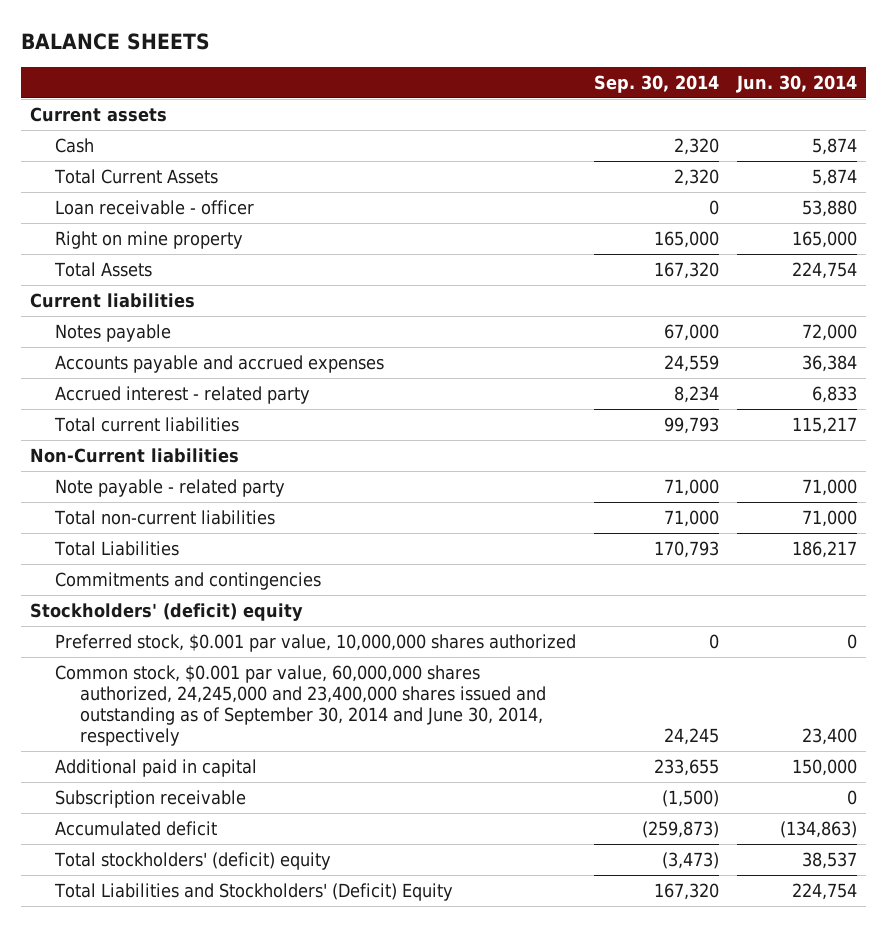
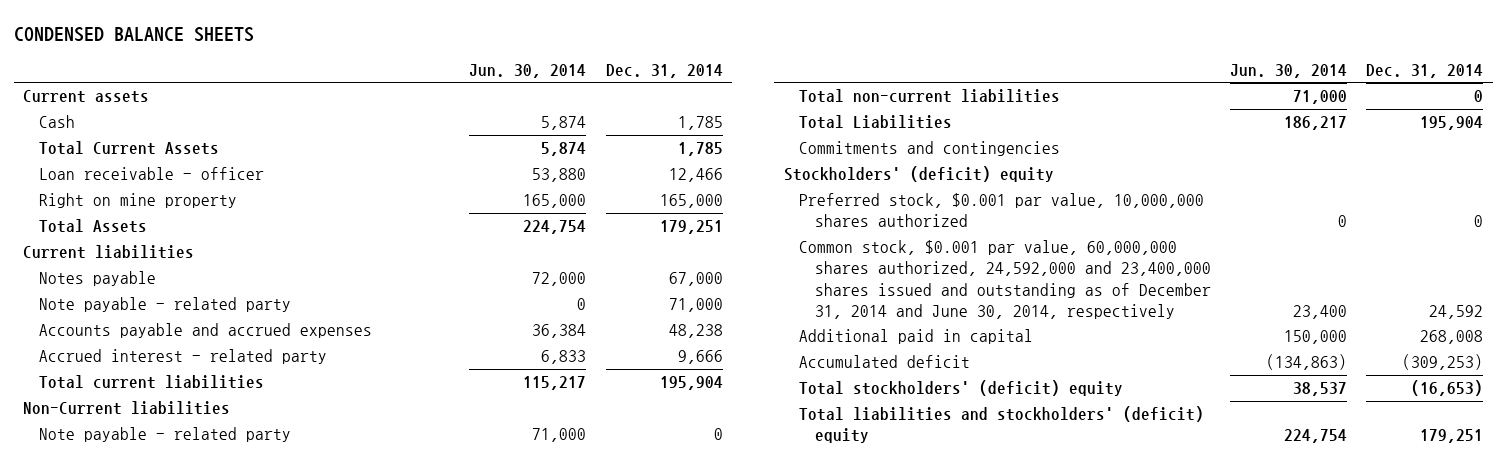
[20,32,210,50] BALANCE SHEETS -> [13,26,254,42] CONDENSED BALANCE SHEETS
[594,74,720,93] Sep. 30, 2014 -> none
none -> [605,63,723,78] Dec. 31, 2014
none -> [38,297,291,313] Note payable - related party
[55,664,547,747] Common stock, $0.001 par value, 60,000,000 shares authorized, 24,245,000 and 23,400,000 shares issued and outstanding as of September 30, 2014 and June 30, 2014, respectively -> [799,240,1211,319] Common stock, $0.001 par value, 60,000,000 shares authorized, 24,592,000 and 23,400,000 shares issued and outstanding as of December 31, 2014 and June 30, 2014, respectively
[55,789,247,808] Subscription receivable -> none
[54,882,454,901] Total Liabilities and Stockholders' (Deficit) Equity -> [799,406,1205,444] Total liabilities and stockholders' (deficit) equity

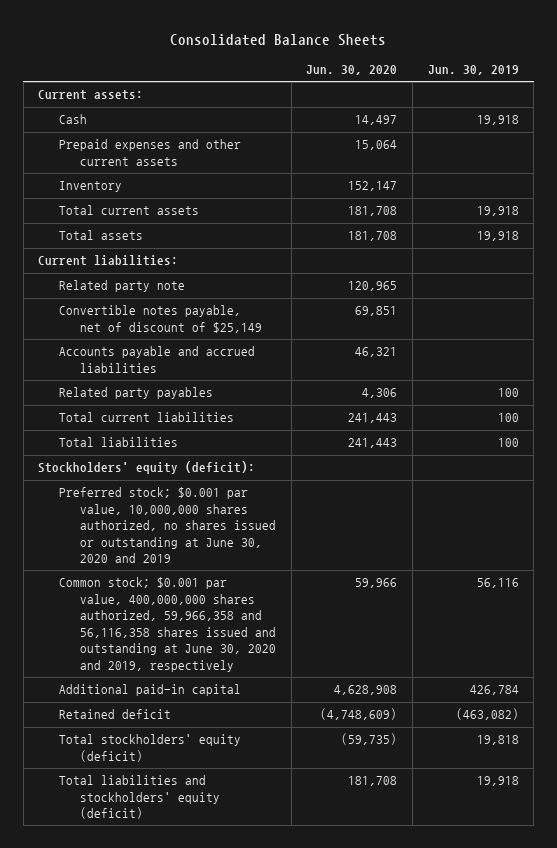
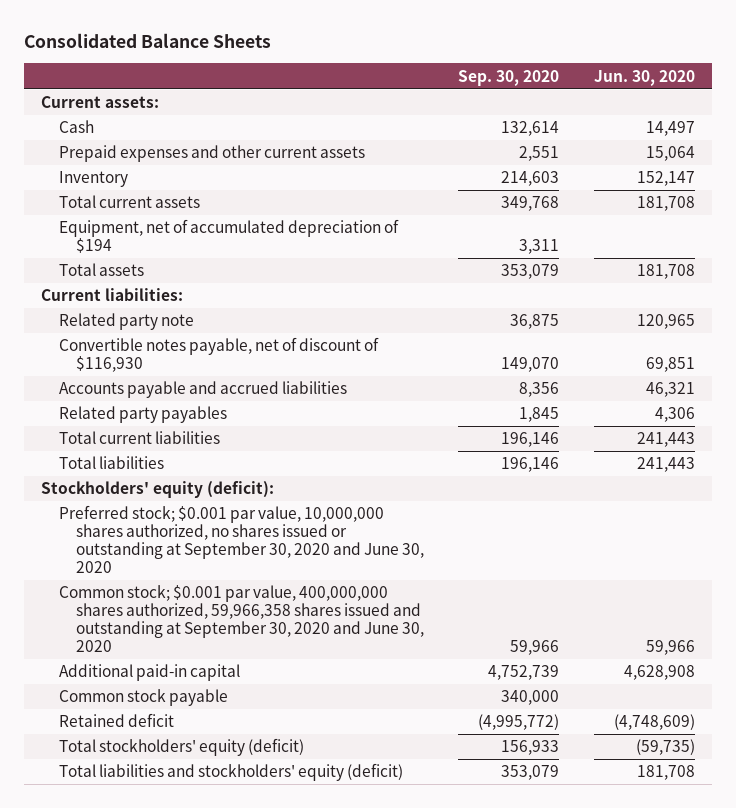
[427,65,519,76] Jun. 30, 2019 -> none
none -> [458,69,560,86] Sep. 30, 2020
none -> [58,219,399,254] Equipment, net of accumulated depreciation of $194
[59,305,262,333] Convertible notes payable, net of discount of $25,149 -> [58,337,379,373] Convertible notes payable, net of discount of $116,930
[59,487,276,564] Preferred stock; $0.001 par value, 10,000,000 shares authorized, no shares issued or outstanding at June 30, 2020 and 2019 -> [58,505,424,573] Preferred stock; $0.001 par value, 10,000,000 shares authorized, no shares issued or outstanding at September 30, 2020 and June 30, 2020
[59,577,276,672] Common stock; $0.001 par value, 400,000,000 shares authorized, 59,966,358 and 56,116,358 shares issued and outstanding at June 30, 2020 and 2019, respectively -> [58,585,424,652] Common stock; $0.001 par value, 400,000,000 shares authorized, 59,966,358 shares issued and outstanding at September 30, 2020 and June 30, 2020
none -> [58,689,228,707] Common stock payable

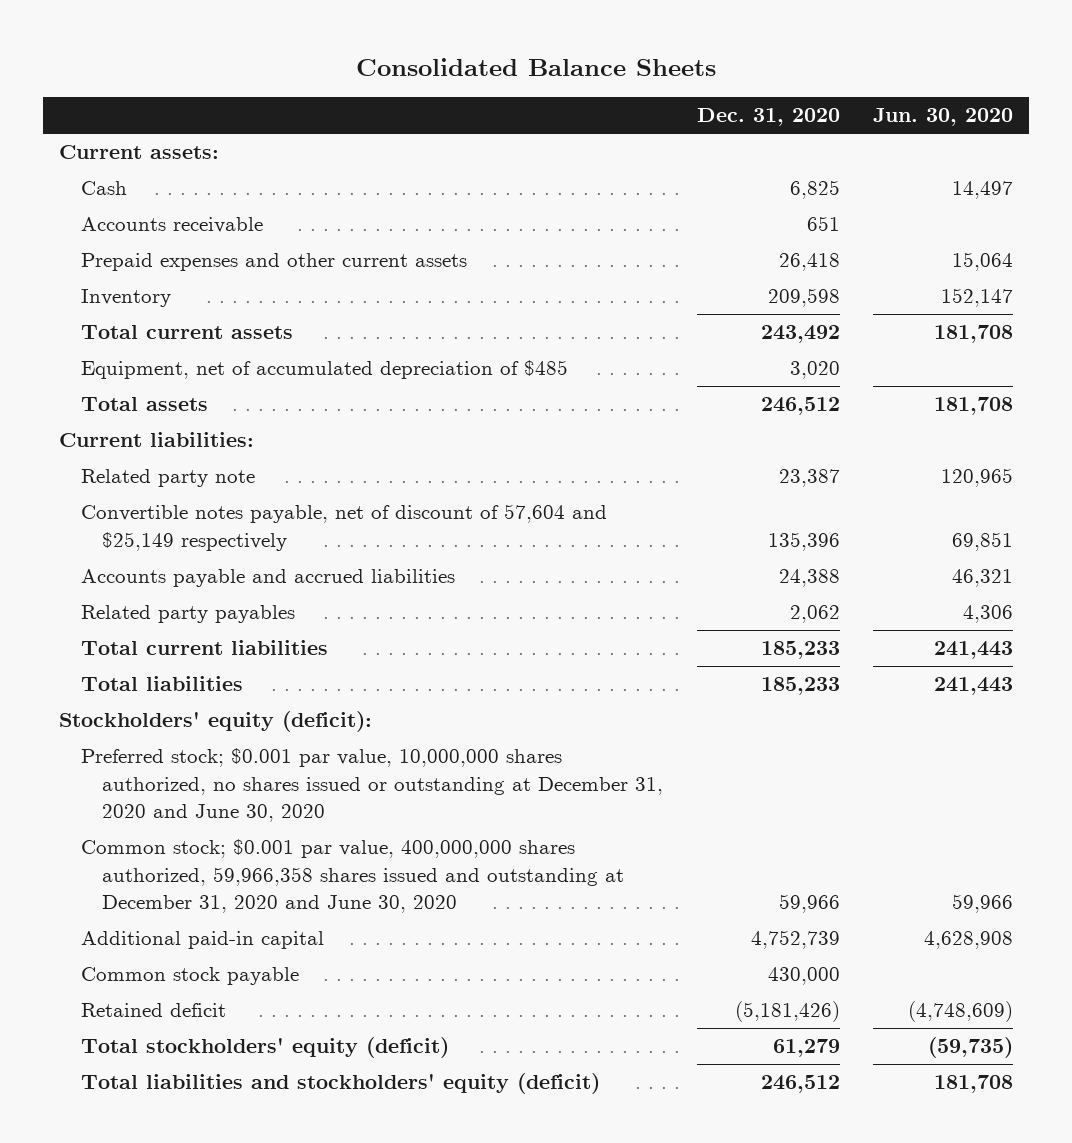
[458,69,560,86] Sep. 30, 2020 -> none
none -> [696,108,840,127] Dec. 31, 2020
none -> [80,217,263,234] Accounts receivable
[58,219,399,254] Equipment, net of accumulated depreciation of $194 -> [80,360,568,380] Equipment, net of accumulated depreciation of $485
[58,337,379,373] Convertible notes payable, net of discount of $116,930 -> [80,504,607,551] Convertible notes payable, net of discount of 57,604 and $25,149 respectively
[58,505,424,573] Preferred stock; $0.001 par value, 10,000,000 shares authorized, no shares issued or outstanding at September 30, 2020 and June 30, 2020 -> [80,748,664,823] Preferred stock; $0.001 par value, 10,000,000 shares authorized, no shares issued or outstanding at December 31, 2020 and June 30, 2020
[58,585,424,652] Common stock; $0.001 par value, 400,000,000 shares authorized, 59,966,358 shares issued and outstanding at September 30, 2020 and June 30, 2020 -> [80,839,625,914] Common stock; $0.001 par value, 400,000,000 shares authorized, 59,966,358 shares issued and outstanding at December 31, 2020 and June 30, 2020

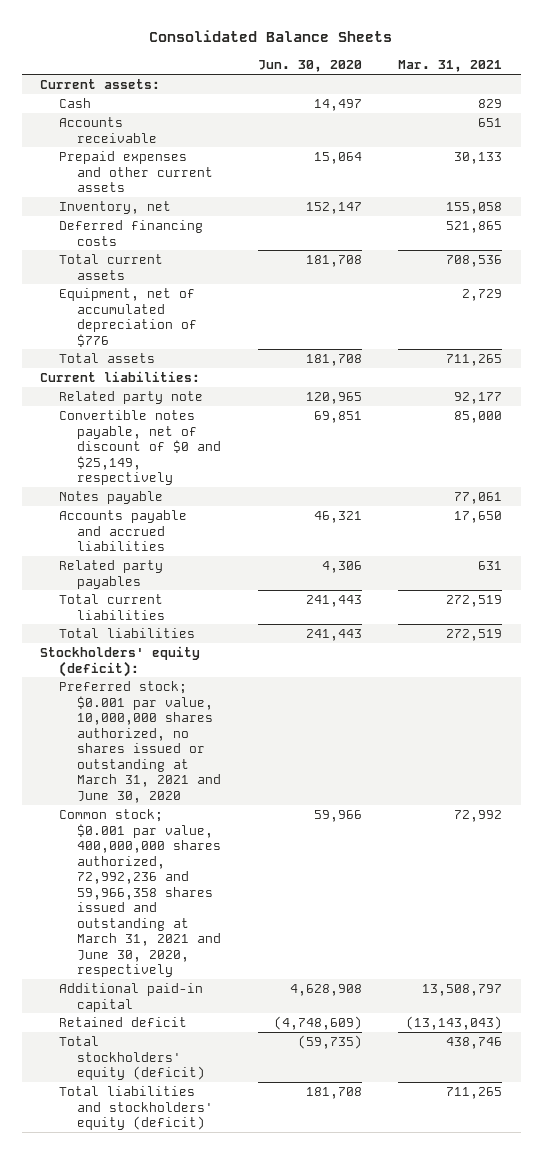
[696,108,840,127] Dec. 31, 2020 -> none
none -> [398,60,503,73] Mar. 31, 2021
[80,289,171,308] Inventory -> [58,201,171,215] Inventory, net
none -> [58,220,203,246] Deferred financing costs
[80,360,568,380] Equipment, net of accumulated depreciation of $485 -> [58,288,198,347] Equipment, net of accumulated depreciation of $776
[80,504,607,551] Convertible notes payable, net of discount of 57,604 and $25,149 respectively -> [58,410,222,486] Convertible notes payable, net of discount of $0 and $25,149, respectively
none -> [58,491,163,505] Notes payable
[80,748,664,823] Preferred stock; $0.001 par value, 10,000,000 shares authorized, no shares issued or outstanding at December 31, 2020 and June 30, 2020 -> [58,681,222,803] Preferred stock; $0.001 par value, 10,000,000 shares authorized, no shares issued or outstanding at March 31, 2021 and June 30, 2020
[80,839,625,914] Common stock; $0.001 par value, 400,000,000 shares authorized, 59,966,358 shares issued and outstanding at December 31, 2020 and June 30, 2020 -> [58,809,222,978] Common stock; $0.001 par value, 400,000,000 shares authorized, 72,992,236 and 59,966,358 shares issued and outstanding at March 31, 2021 and June 30, 2020, respectively
[80,967,299,986] Common stock payable -> none

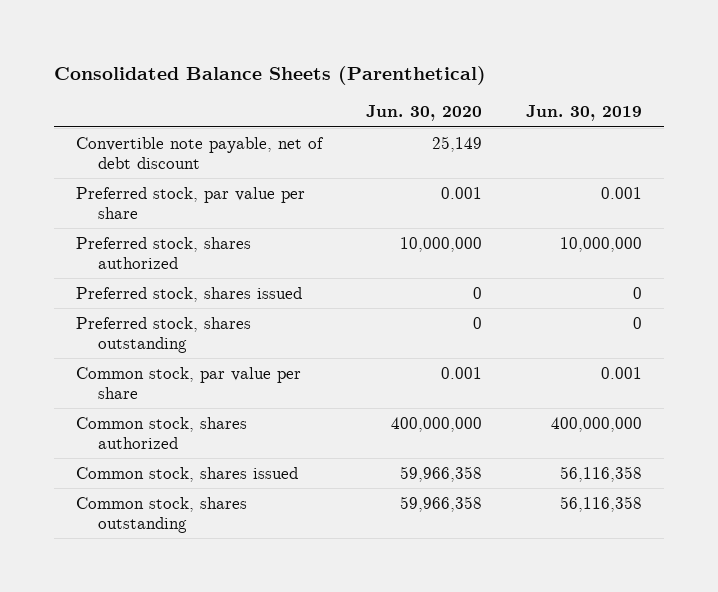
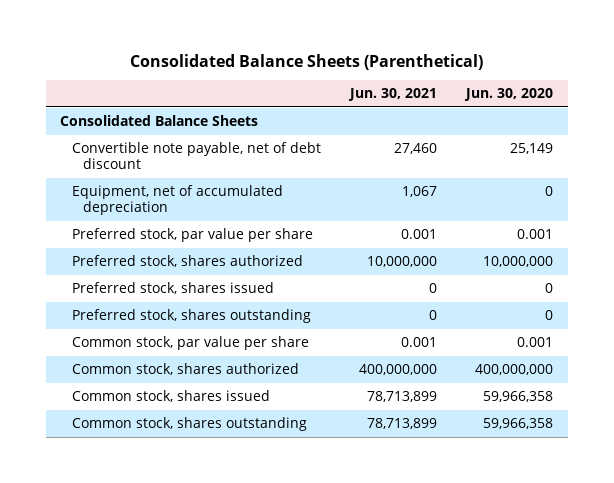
[526,105,643,122] Jun. 30, 2019 -> none
none -> [347,88,437,102] Jun. 30, 2021
none -> [60,115,259,127] Consolidated Balance Sheets
none -> [71,185,283,216] Equipment, net of accumulated depreciation

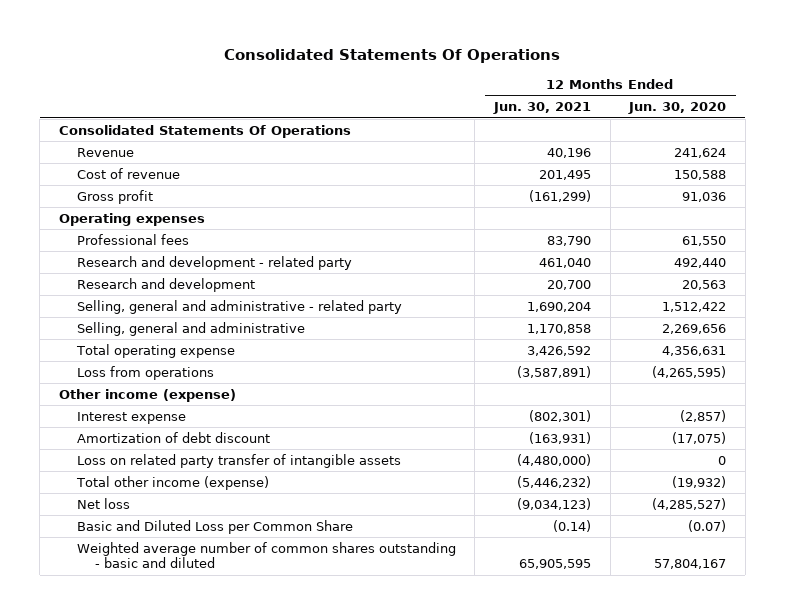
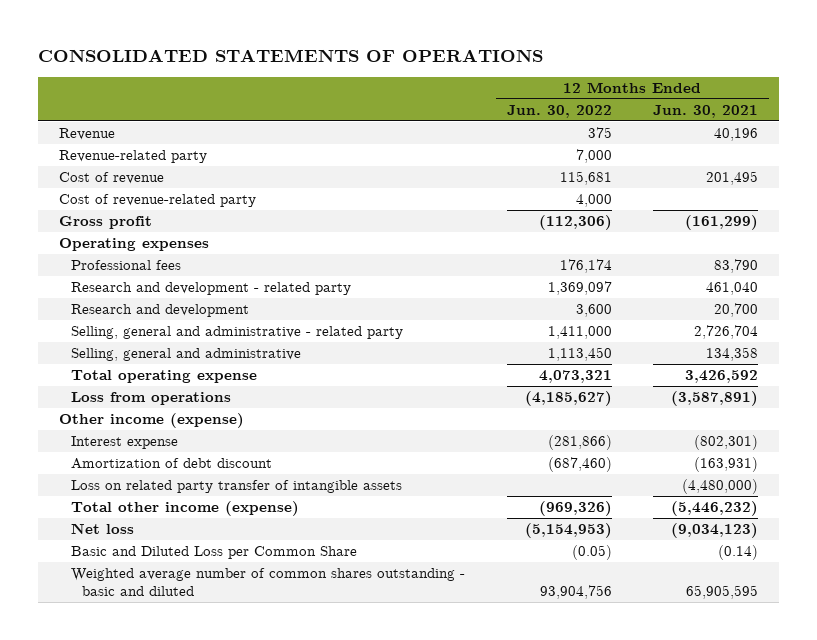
[224,48,561,63] Consolidated Statements Of Operations -> [38,48,544,62] CONSOLIDATED STATEMENTS OF OPERATIONS
[628,102,727,115] Jun. 30, 2020 -> none
none -> [506,104,612,118] Jun. 30, 2022
[58,124,351,138] Consolidated Statements Of Operations -> none
none -> [59,150,208,164] Revenue-related party
none -> [59,194,257,208] Cost of revenue-related party
[527,301,592,312] 1,690,204 -> [694,325,759,340] 2,726,704
[527,323,592,334] 1,170,858 -> [706,347,759,362] 134,358

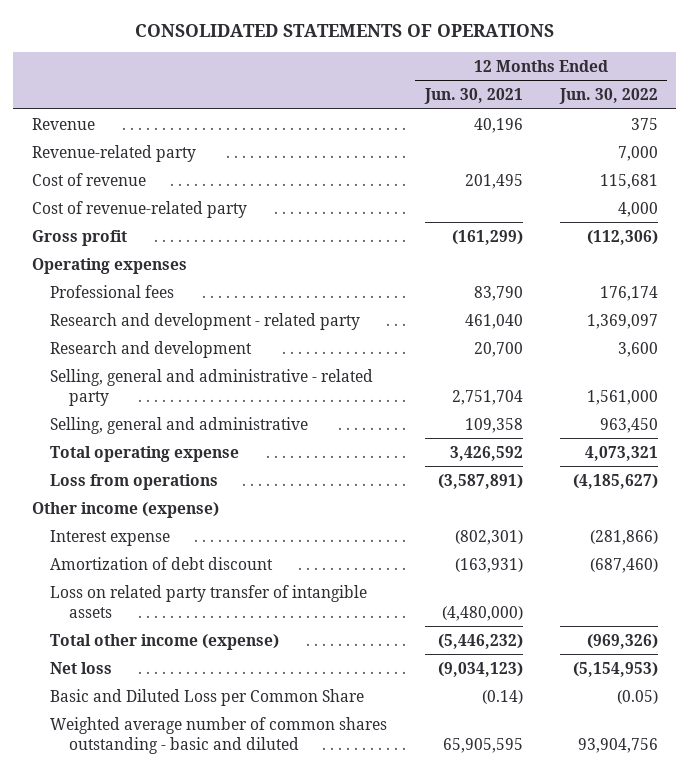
[547,326,612,340] 1,411,000 -> [586,389,658,405] 1,561,000
[694,325,759,340] 2,726,704 -> [451,389,523,405] 2,751,704
[547,347,612,362] 1,113,450 -> [599,417,658,433] 963,450
[706,347,759,362] 134,358 -> [464,417,523,433] 109,358

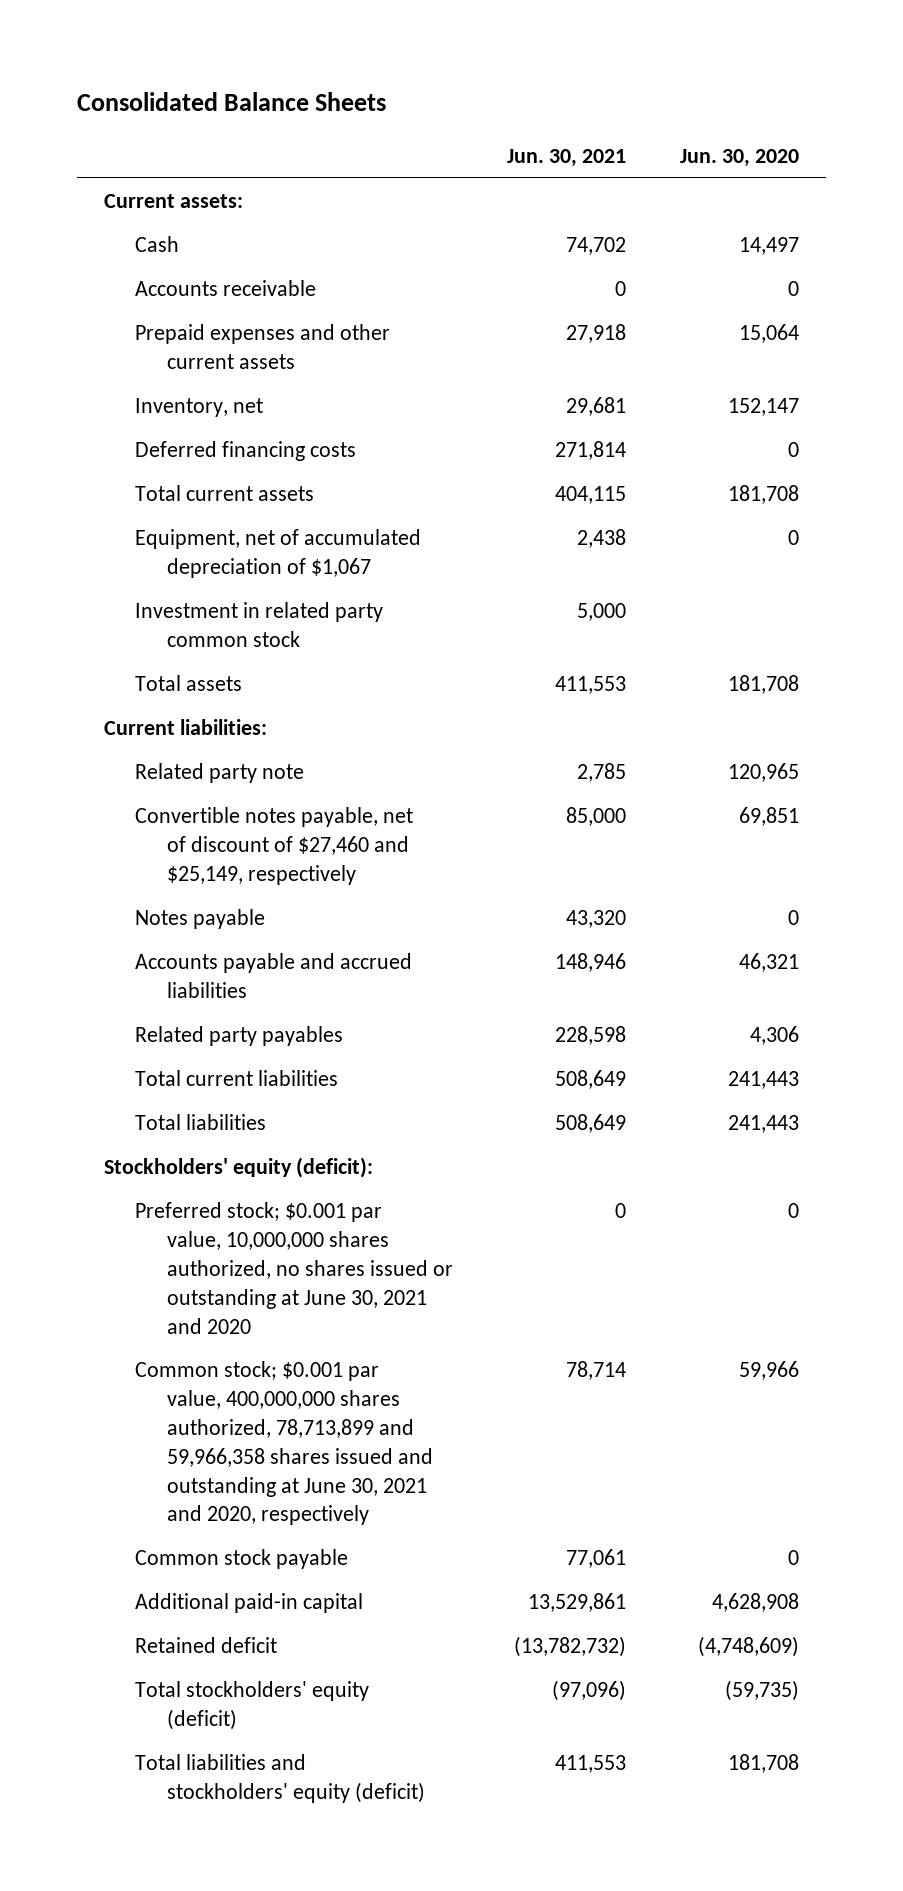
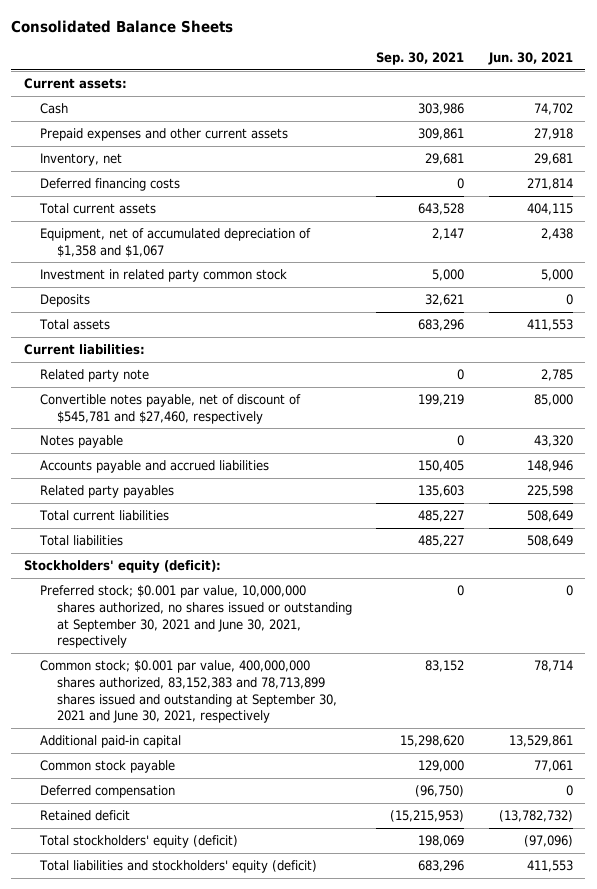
[679,148,799,167] Jun. 30, 2020 -> none
none -> [376,52,465,66] Sep. 30, 2021
[135,280,317,297] Accounts receivable -> none
[135,529,422,579] Equipment, net of accumulated depreciation of $1,067 -> [40,228,312,257] Equipment, net of accumulated depreciation of $1,358 and $1,067
none -> [40,294,91,308] Deposits
[135,807,414,885] Convertible notes payable, net of discount of $27,460 and $25,149, respectively -> [40,394,302,424] Convertible notes payable, net of discount of $545,781 and $27,460, respectively
[554,1026,626,1046] 228,598 -> [527,485,574,498] 225,598
[135,1202,453,1334] Preferred stock; $0.001 par value, 10,000,000 shares authorized, no shares issued or outstanding at June 30, 2021 and 2020 -> [40,585,352,649] Preferred stock; $0.001 par value, 10,000,000 shares authorized, no shares issued or outstanding at September 30, 2021 and June 30, 2021, respectively
[135,1361,433,1526] Common stock; $0.001 par value, 400,000,000 shares authorized, 78,713,899 and 59,966,358 shares issued and outstanding at June 30, 2021 and 2020, respectively -> [40,660,337,724] Common stock; $0.001 par value, 400,000,000 shares authorized, 83,152,383 and 78,713,899 shares issued and outstanding at September 30, 2021 and June 30, 2021, respectively
[135,1549,349,1570] Common stock payable -> [40,760,176,774] Common stock payable
none -> [40,785,176,799] Deferred compensation

